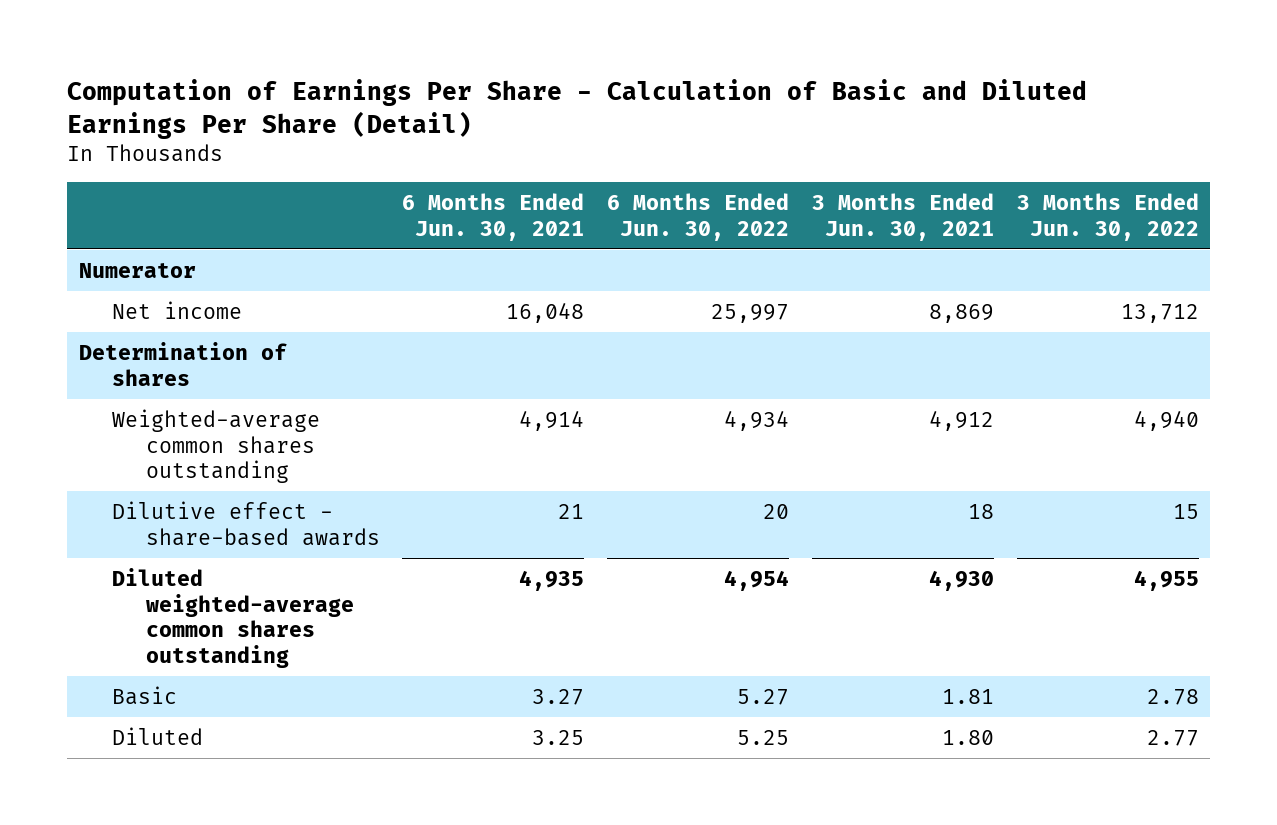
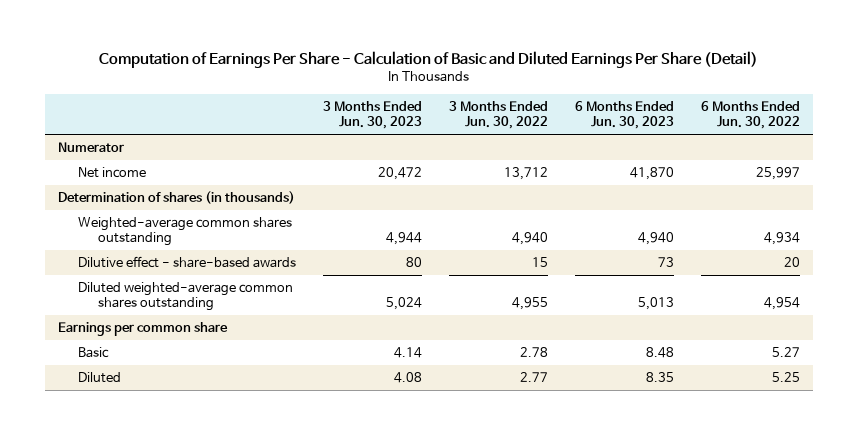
[402,193,585,241] 6 Months Ended Jun. 30, 2021 -> none
[811,193,994,241] 3 Months Ended Jun. 30, 2021 -> none
none -> [322,101,422,130] 3 Months Ended Jun. 30, 2023
none -> [574,101,674,130] 6 Months Ended Jun. 30, 2023
[78,341,287,386] Determination of shares -> [57,190,295,204] Determination of shares (in thousands)
none -> [57,321,228,336] Earnings per common share

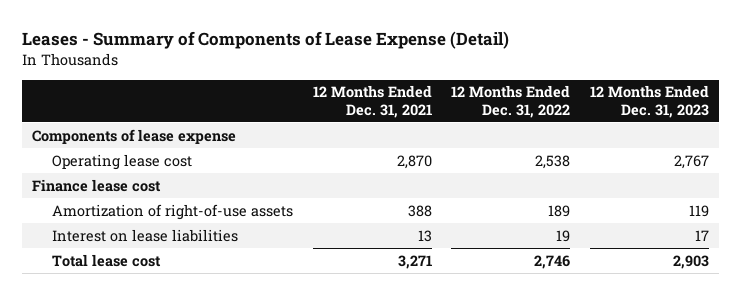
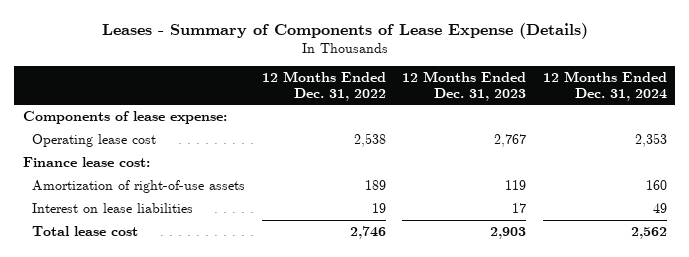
[22,31,510,50] Leases - Summary of Components of Lease Expense (Detail) -> [101,22,588,39] Leases - Summary of Components of Lease Expense (Details)
[312,85,432,118] 12 Months Ended Dec. 31, 2021 -> none
none -> [542,71,667,101] 12 Months Ended Dec. 31, 2024
[32,128,237,144] Components of lease expense -> [22,111,227,125] Components of lease expense:
[32,178,162,192] Finance lease cost -> [22,157,150,168] Finance lease cost:

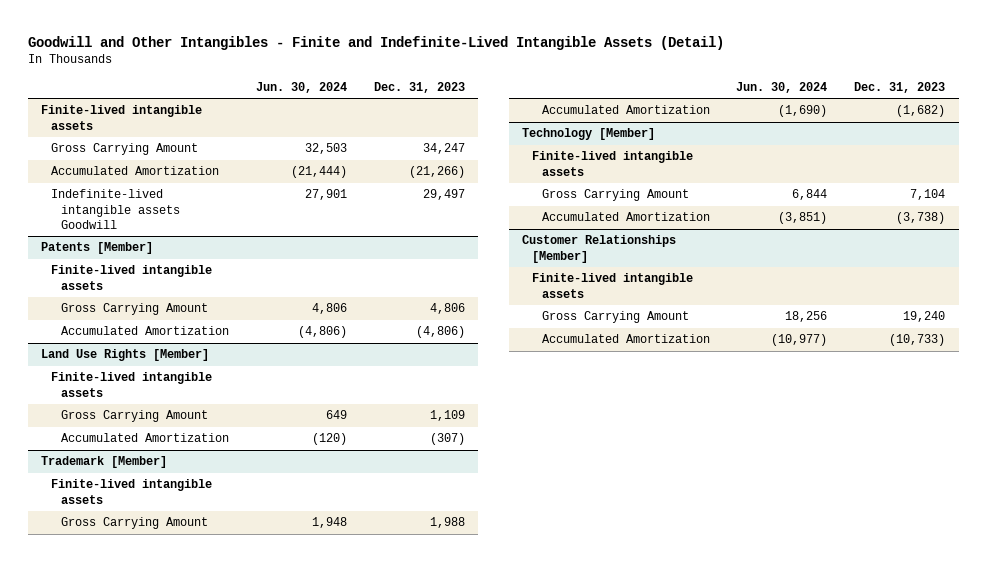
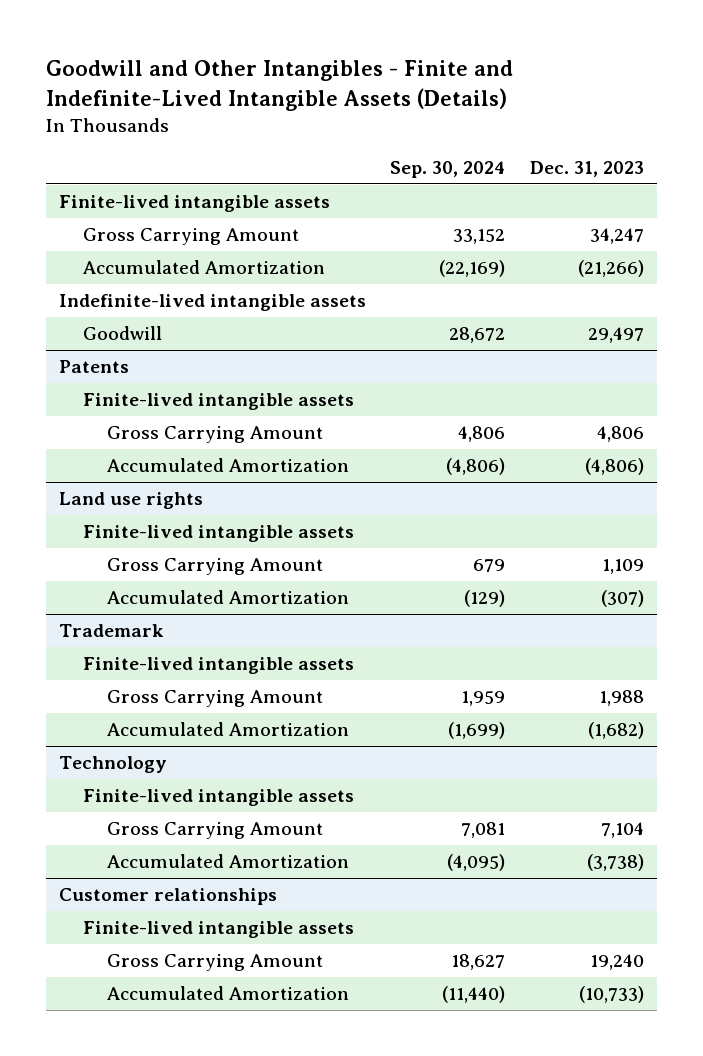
[27,35,724,50] Goodwill and Other Intangibles - Finite and Indefinite-Lived Intangible Assets (Detail) -> [46,59,514,111] Goodwill and Other Intangibles - Finite and Indefinite-Lived Intangible Assets (Details)
[255,81,347,93] Jun. 30, 2024 -> none
none -> [390,160,506,178] Sep. 30, 2024
none -> [58,294,366,312] Indefinite-lived intangible assets
[51,189,180,229] Indefinite-lived intangible assets Goodwill -> [82,326,162,341] Goodwill
[41,242,154,255] Patents [Member] -> [58,360,129,374] Patents
[41,349,210,362] Land Use Rights [Member] -> [58,492,203,510] Land use rights
[41,456,168,469] Trademark [Member] -> [58,624,164,638] Trademark
[521,128,655,141] Technology [Member] -> [58,756,167,774] Technology
[521,235,676,263] Customer Relationships [Member] -> [58,888,277,906] Customer relationships

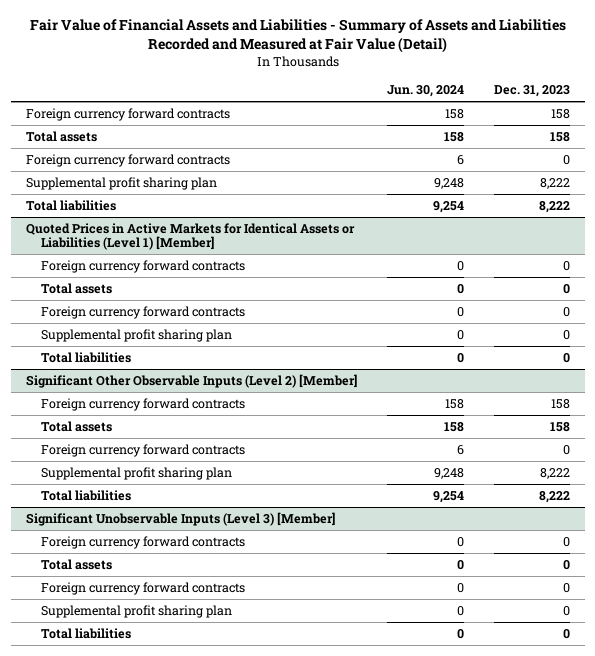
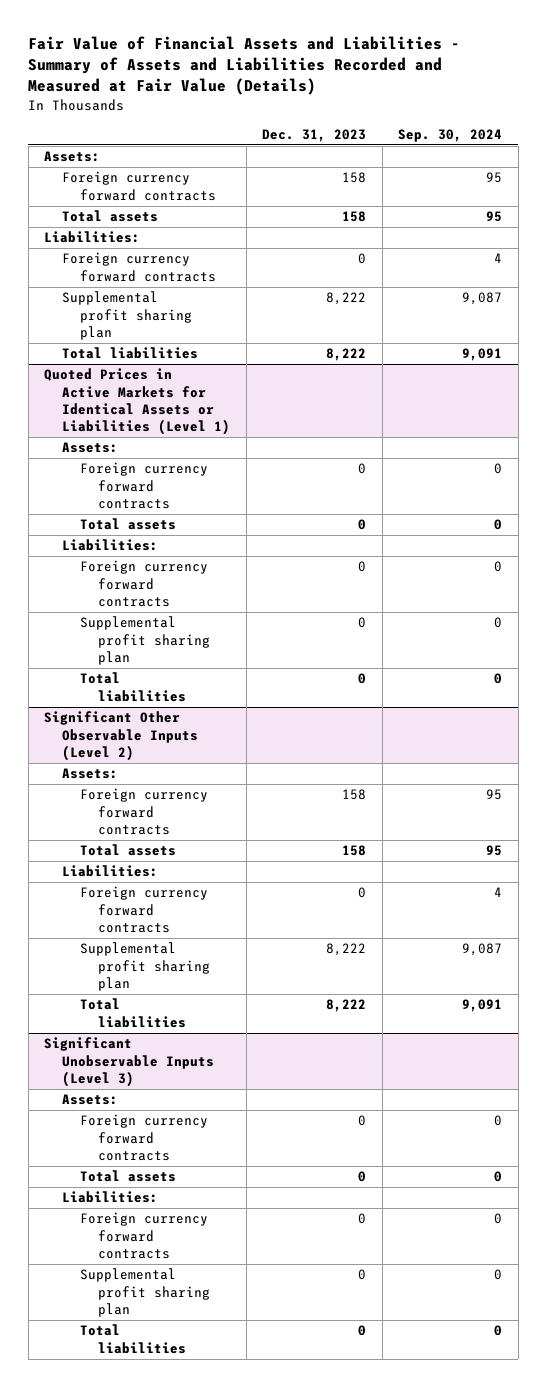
[29,19,566,54] Fair Value of Financial Assets and Liabilities - Summary of Assets and Liabilities Recorded and Measured at Fair Value (Detail) -> [28,36,461,96] Fair Value of Financial Assets and Liabilities - Summary of Assets and Liabilities Recorded and Measured at Fair Value (Details)
[386,85,464,98] Jun. 30, 2024 -> none
none -> [398,128,503,142] Sep. 30, 2024
none -> [44,151,101,163] Assets:
none -> [44,231,141,244] Liabilities:
[25,222,355,251] Quoted Prices in Active Markets for Identical Assets or Liabilities (Level 1) [Member] -> [44,368,231,436] Quoted Prices in Active Markets for Identical Assets or Liabilities (Level 1)
none -> [62,442,119,454] Assets:
none -> [62,539,159,552] Liabilities:
[25,373,357,388] Significant Other Observable Inputs (Level 2) [Member] -> [44,711,199,761] Significant Other Observable Inputs (Level 2)
none -> [62,768,119,780] Assets:
none -> [62,865,159,878] Liabilities:
[25,511,335,526] Significant Unobservable Inputs (Level 3) [Member] -> [44,1037,215,1087] Significant Unobservable Inputs (Level 3)
none -> [62,1094,119,1106] Assets:
none -> [62,1191,159,1204] Liabilities:

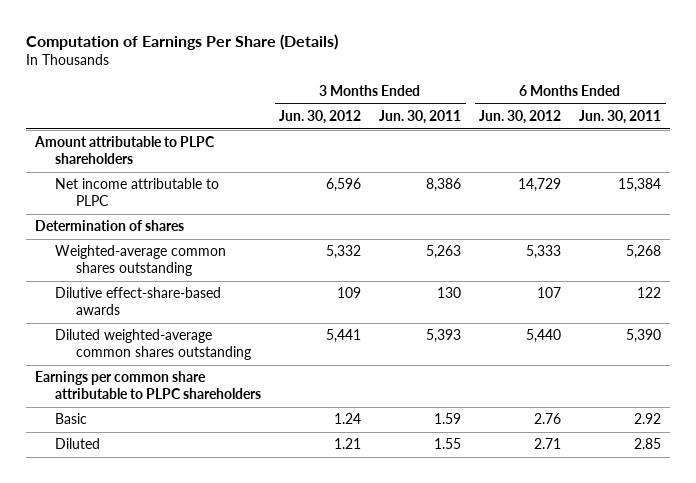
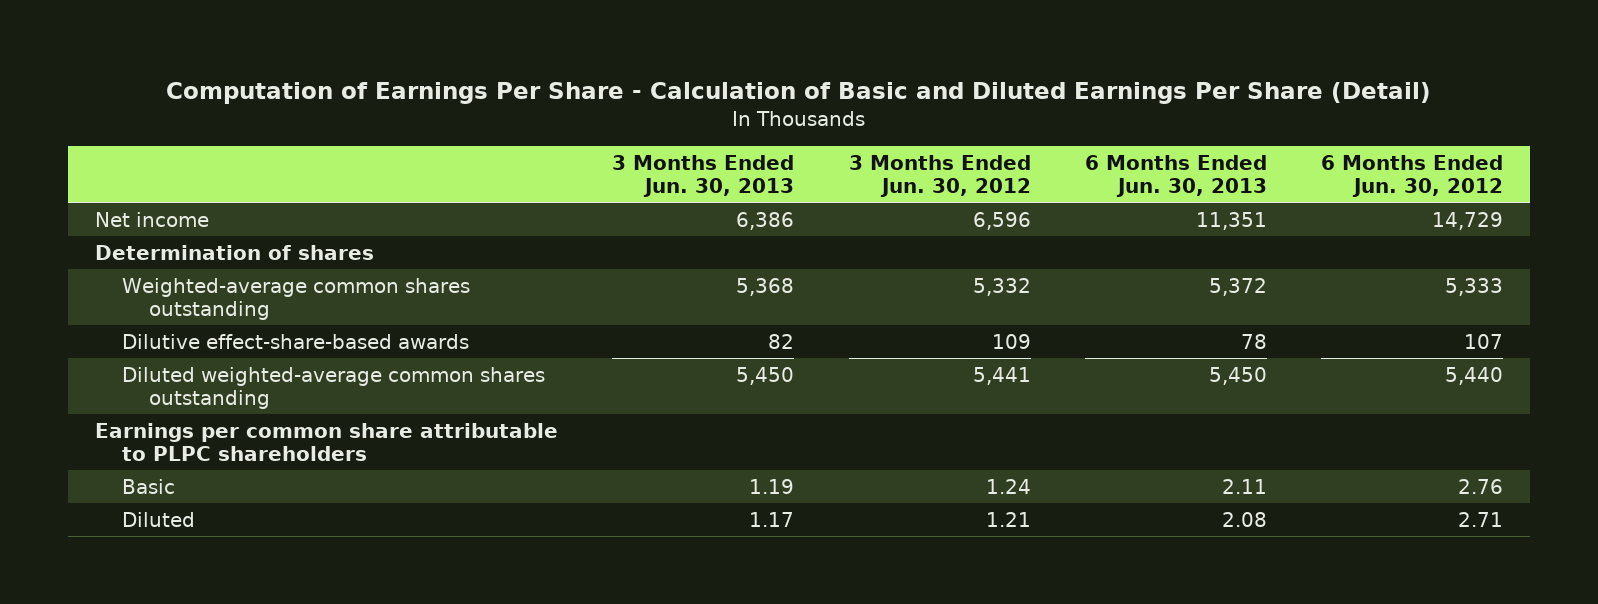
[25,34,338,51] Computation of Earnings Per Share (Details) -> [166,81,1432,104] Computation of Earnings Per Share - Calculation of Basic and Diluted Earnings Per Share (Detail)
[379,110,462,125] Jun. 30, 2011 -> none
[579,110,662,125] Jun. 30, 2011 -> none
none -> [612,154,795,197] 3 Months Ended Jun. 30, 2013
none -> [1084,154,1267,197] 6 Months Ended Jun. 30, 2013
[33,136,215,165] Amount attributable to PLPC shareholders -> none
[55,178,220,207] Net income attributable to PLPC -> [94,211,209,227] Net income

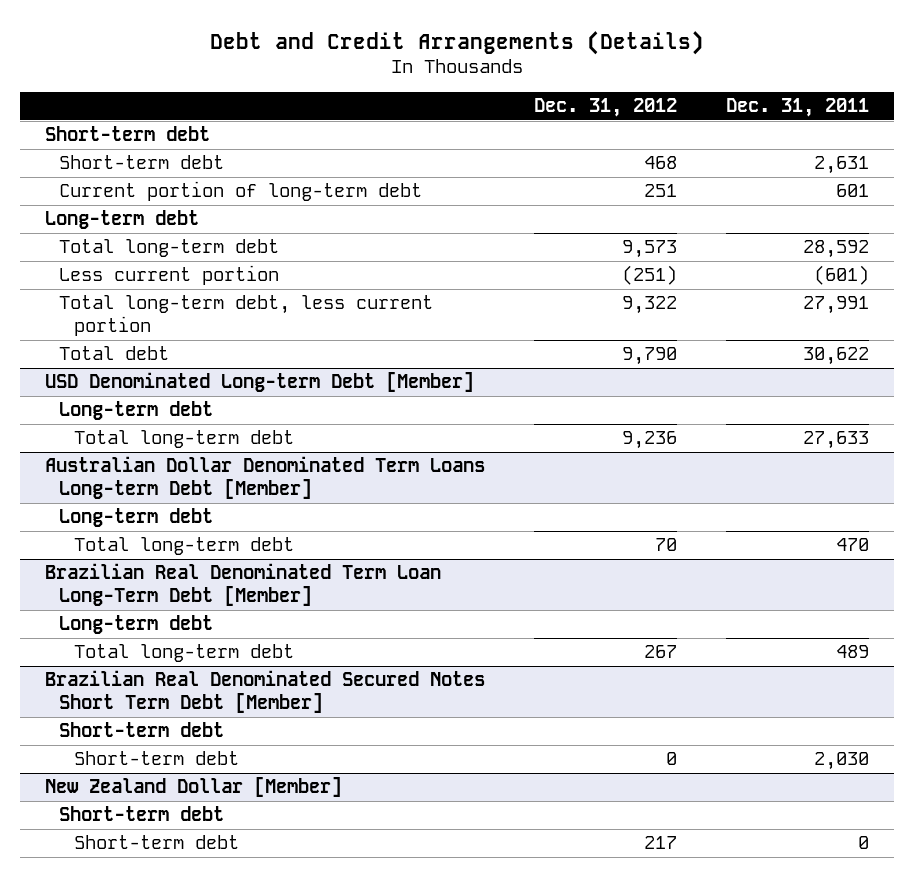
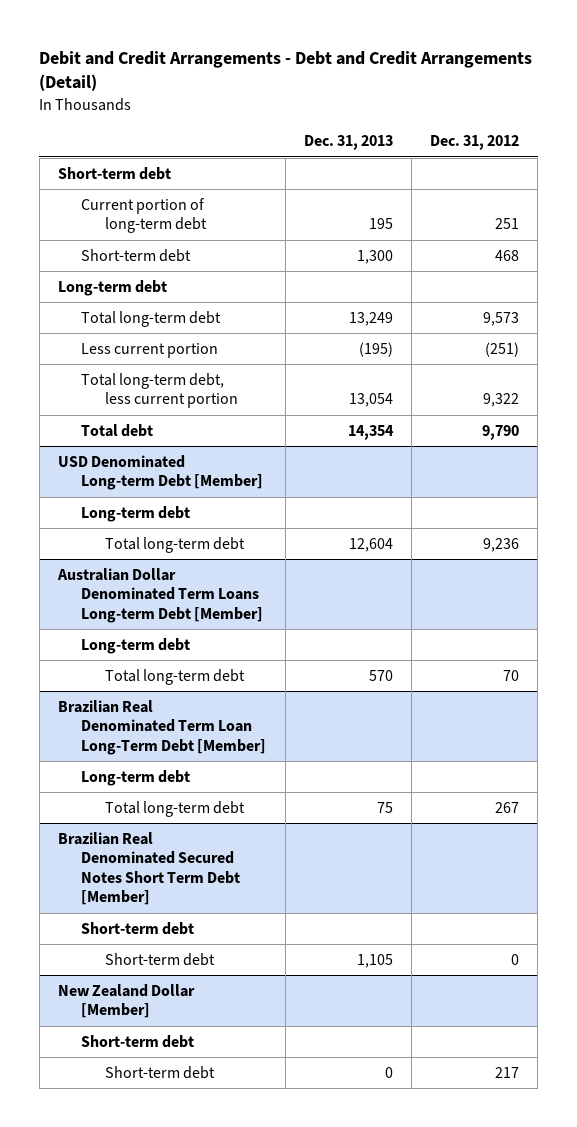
[209,30,704,55] Debt and Credit Arrangements (Details) -> [39,50,533,92] Debit and Credit Arrangements - Debt and Credit Arrangements (Detail)
[726,98,870,118] Dec. 31, 2011 -> none
none -> [303,135,393,151] Dec. 31, 2013
[59,155,225,170] Short-term debt -> [81,248,192,262] Short-term debt

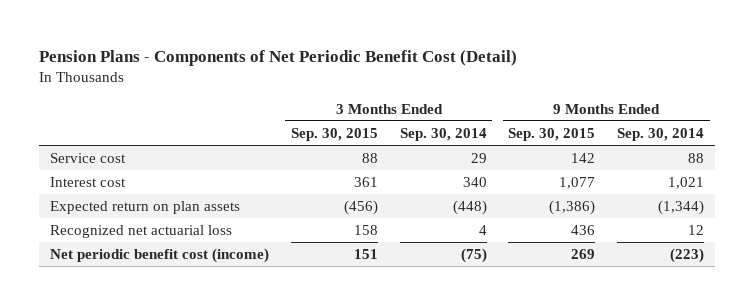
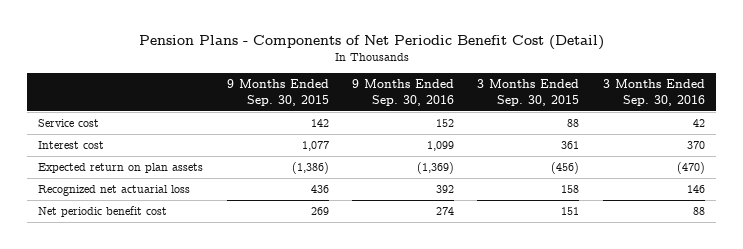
[399,127,487,141] Sep. 30, 2014 -> none
[617,127,705,141] Sep. 30, 2014 -> none
none -> [352,79,455,106] 9 Months Ended Sep. 30, 2016
none -> [602,79,705,106] 3 Months Ended Sep. 30, 2016
[49,247,269,263] Net periodic benefit cost (income) -> [38,206,168,218] Net periodic benefit cost

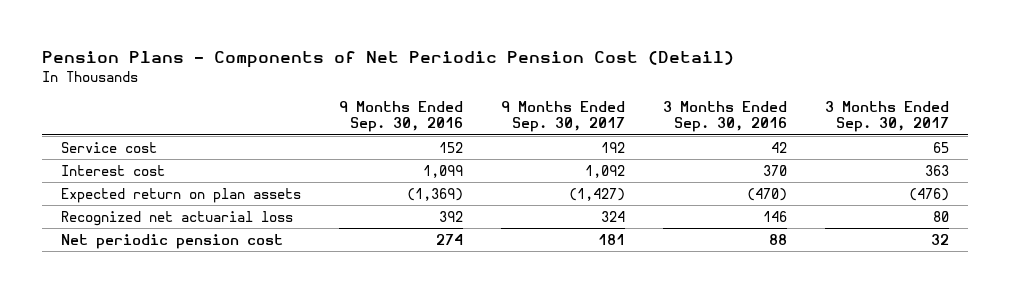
[138,35,604,51] Pension Plans - Components of Net Periodic Benefit Cost (Detail) -> [41,51,734,69] Pension Plans - Components of Net Periodic Pension Cost (Detail)
[226,79,329,106] 9 Months Ended Sep. 30, 2015 -> none
[477,79,580,106] 3 Months Ended Sep. 30, 2015 -> none
none -> [500,101,625,133] 9 Months Ended Sep. 30, 2017
none -> [824,101,949,133] 3 Months Ended Sep. 30, 2017
[38,206,168,218] Net periodic benefit cost -> [60,233,283,249] Net periodic pension cost

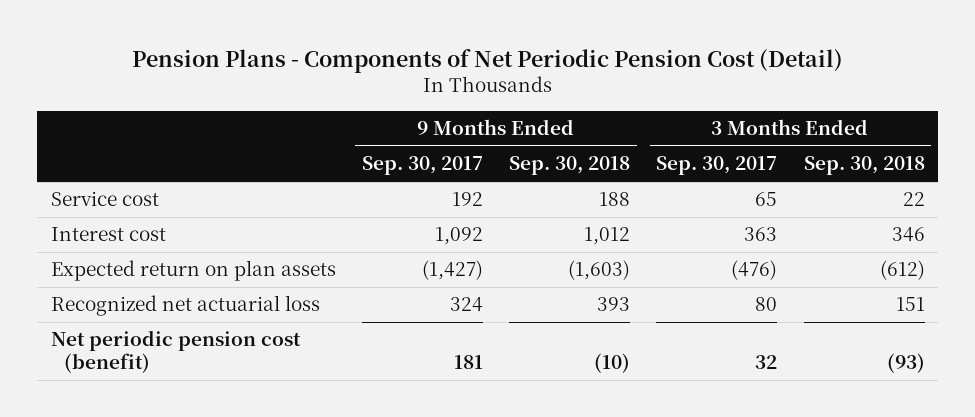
[338,101,463,133] 9 Months Ended Sep. 30, 2016 -> none
[662,101,787,133] 3 Months Ended Sep. 30, 2016 -> none
none -> [509,156,631,176] Sep. 30, 2018
none -> [803,156,925,176] Sep. 30, 2018
[60,233,283,249] Net periodic pension cost -> [50,330,301,374] Net periodic pension cost (benefit)

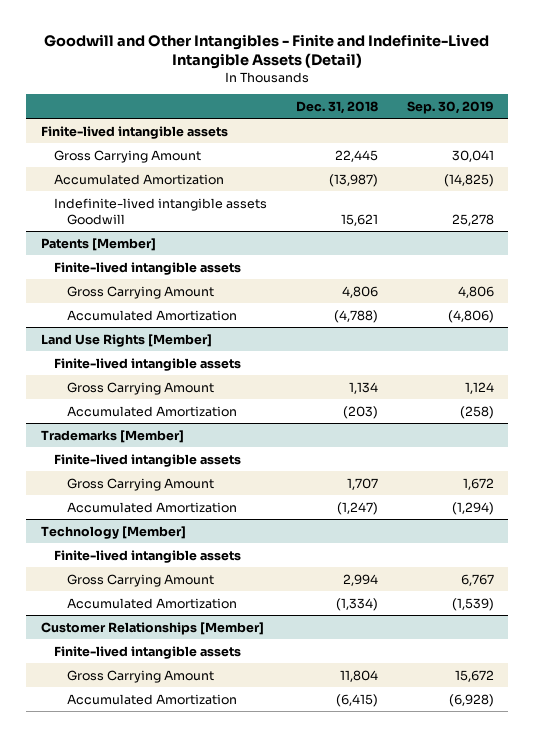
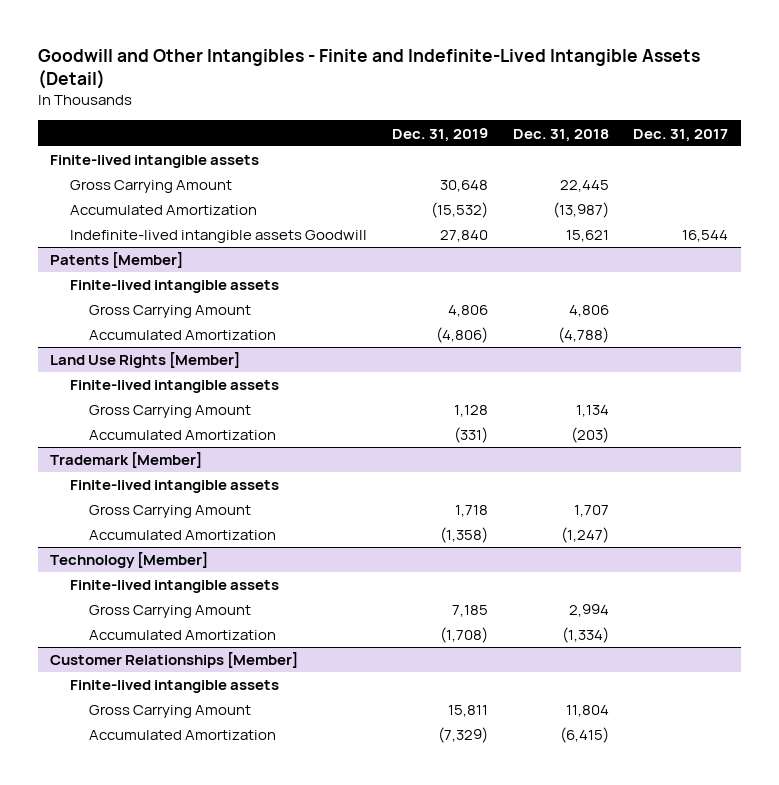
[406,100,494,114] Sep. 30, 2019 -> none
none -> [391,127,488,142] Dec. 31, 2019
none -> [633,128,729,142] Dec. 31, 2017
[40,429,184,443] Trademarks [Member] -> [50,452,203,469] Trademark [Member]

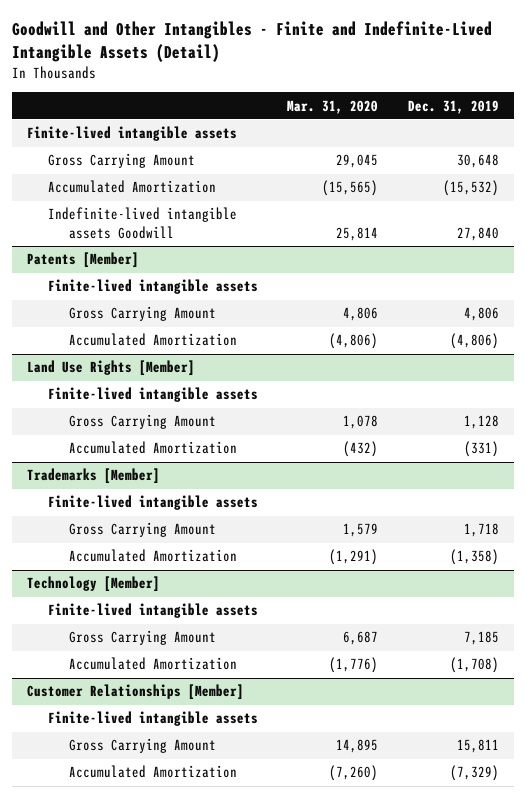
[512,128,609,142] Dec. 31, 2018 -> none
[633,128,729,142] Dec. 31, 2017 -> none
none -> [287,99,379,114] Mar. 31, 2020
[50,452,203,469] Trademark [Member] -> [27,468,161,485] Trademarks [Member]

